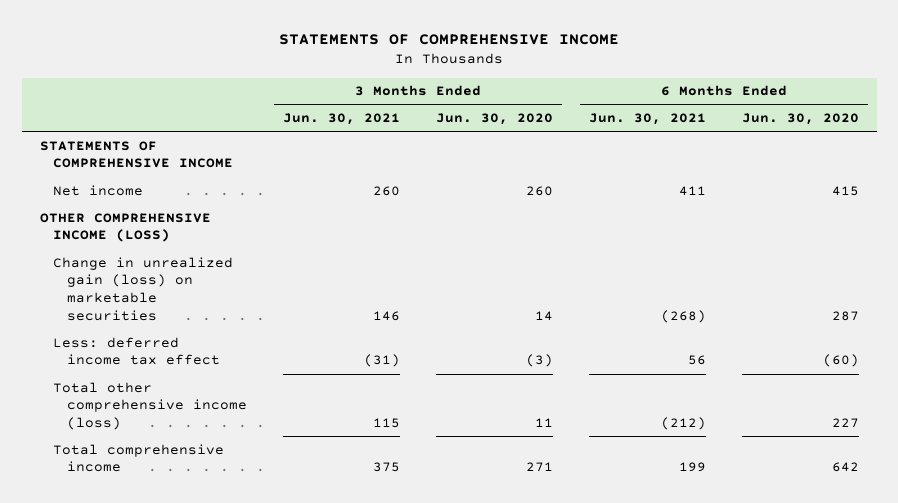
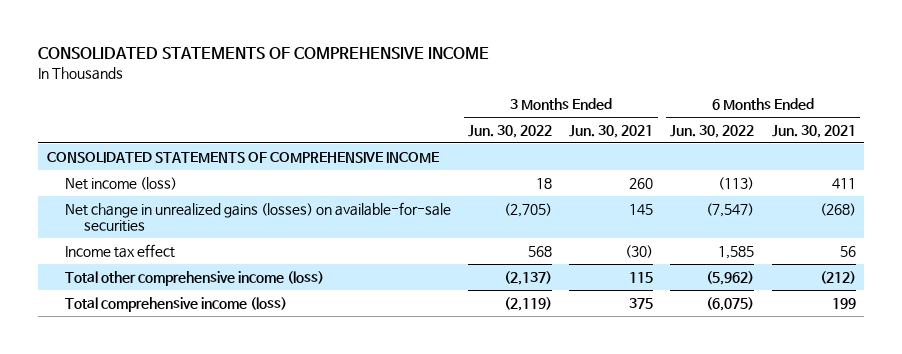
[279,33,620,45] STATEMENTS OF COMPREHENSIVE INCOME -> [38,47,490,60] CONSOLIDATED STATEMENTS OF COMPREHENSIVE INCOME
[435,113,553,126] Jun. 30, 2020 -> none
[741,113,859,126] Jun. 30, 2020 -> none
none -> [468,124,553,138] Jun. 30, 2022
none -> [670,124,755,138] Jun. 30, 2022
[39,212,211,243] OTHER COMPREHENSIVE INCOME (LOSS) -> none
[39,140,234,169] STATEMENTS OF COMPREHENSIVE INCOME -> [46,151,439,163] CONSOLIDATED STATEMENTS OF COMPREHENSIVE INCOME
[53,184,144,196] Net income -> [65,176,178,190] Net income (loss)
[53,256,234,321] Change in unrealized gain (loss) on marketable securities -> [65,201,452,233] Net change in unrealized gains (losses) on available-for-sale securities
[372,310,400,321] 146 -> [629,203,654,215] 145
[53,336,221,366] Less: deferred income tax effect -> [65,243,176,258] Income tax effect
[363,354,400,368] (31) -> [625,244,654,258] (30)
[53,443,225,473] Total comprehensive income -> [65,296,288,312] Total comprehensive income (loss)

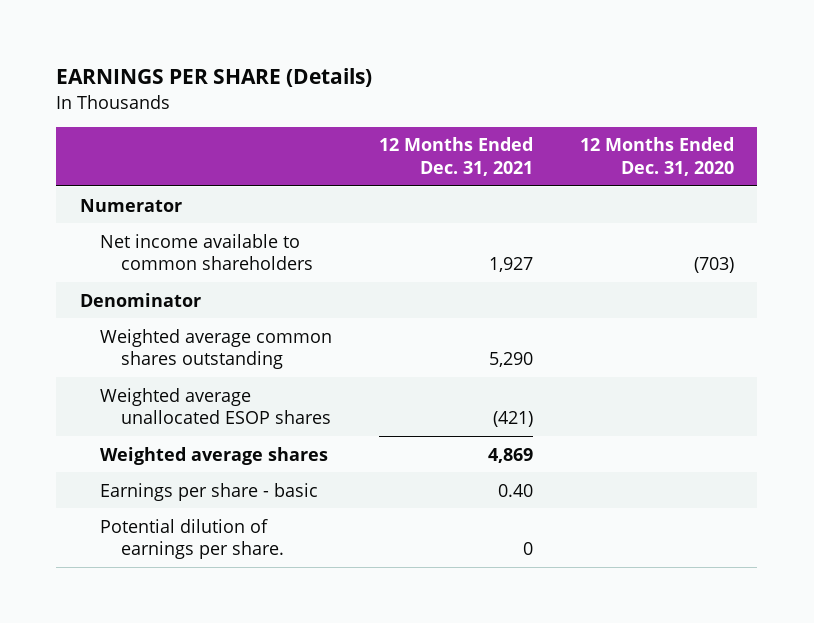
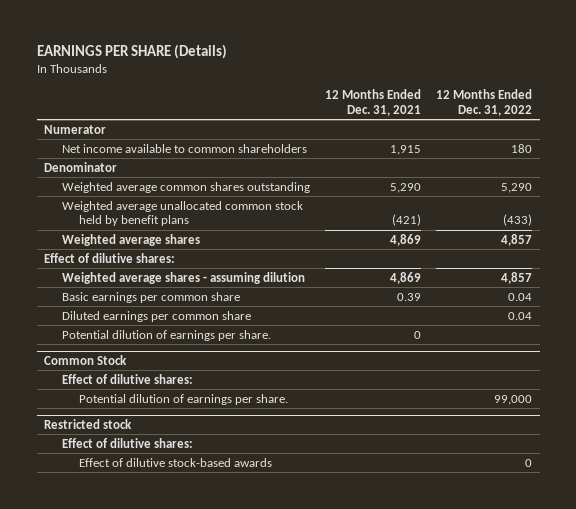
[579,137,734,177] 12 Months Ended Dec. 31, 2020 -> none
none -> [436,88,533,116] 12 Months Ended Dec. 31, 2022
[489,257,534,273] 1,927 -> [389,144,421,155] 1,915
[100,387,332,425] Weighted average unallocated ESOP shares -> [61,200,303,227] Weighted average unallocated common stock held by benefit plans
none -> [44,252,176,263] Effect of dilutive shares:
none -> [61,271,305,284] Weighted average shares - assuming dilution
[100,482,319,501] Earnings per share - basic -> [61,291,240,303] Basic earnings per common share
[498,483,534,497] 0.40 -> [396,292,421,301] 0.39
none -> [61,310,251,322] Diluted earnings per common share
none -> [44,354,128,365] Common Stock
none -> [61,373,193,384] Effect of dilutive shares:
none -> [78,393,288,405] Potential dilution of earnings per share.
none -> [44,418,133,429] Restricted stock
none -> [61,437,193,448] Effect of dilutive shares:
none -> [78,457,272,467] Effect of dilutive stock-based awards

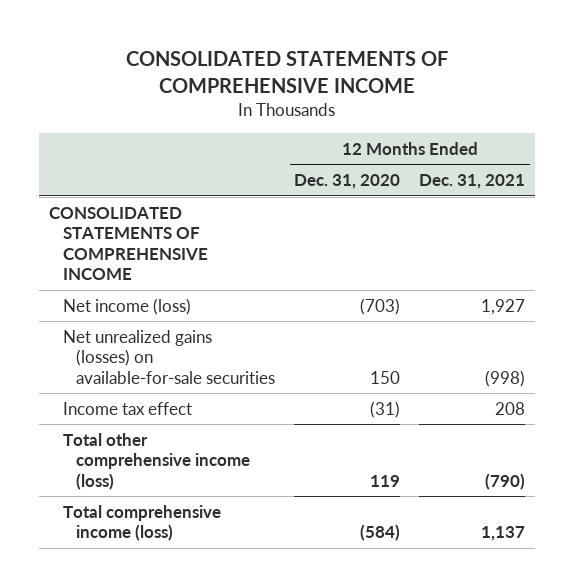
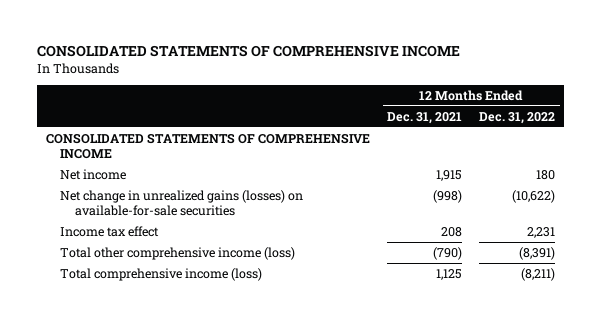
[294,174,401,190] Dec. 31, 2020 -> none
none -> [479,111,556,124] Dec. 31, 2022
[62,297,191,315] Net income (loss) -> [60,168,127,180] Net income
[481,298,526,315] 1,927 -> [436,169,463,181] 1,915
[62,329,276,384] Net unrealized gains (losses) on available-for-sale securities -> [60,189,304,217] Net change in unrealized gains (losses) on available-for-sale securities
[481,526,526,542] 1,137 -> [436,268,463,280] 1,125

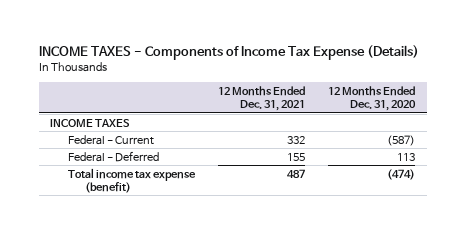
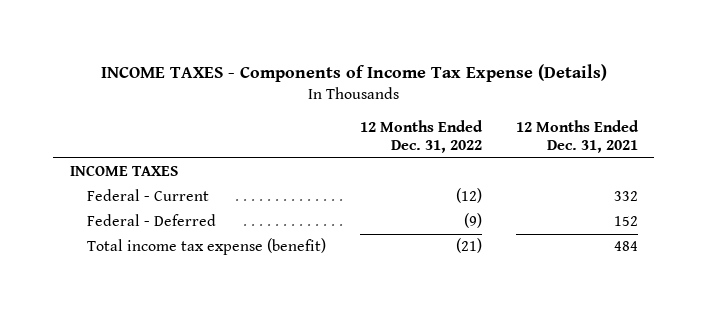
[328,86,417,112] 12 Months Ended Dec. 31, 2020 -> none
none -> [359,119,483,153] 12 Months Ended Dec. 31, 2022
[287,152,306,161] 155 -> [613,216,638,227] 152
[287,168,306,178] 487 -> [613,241,638,252] 484

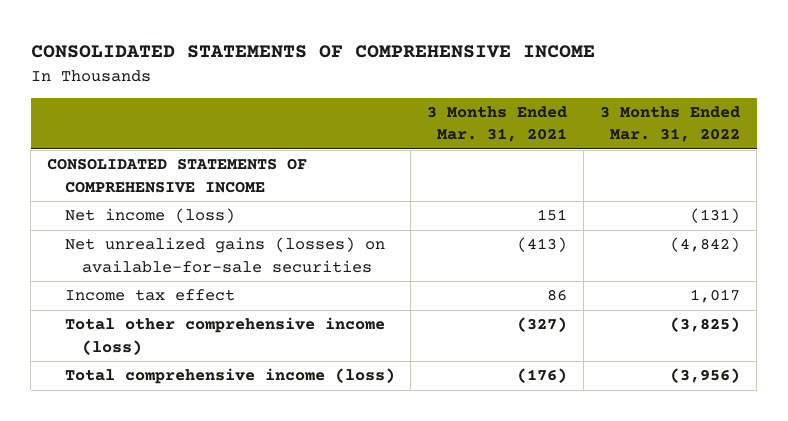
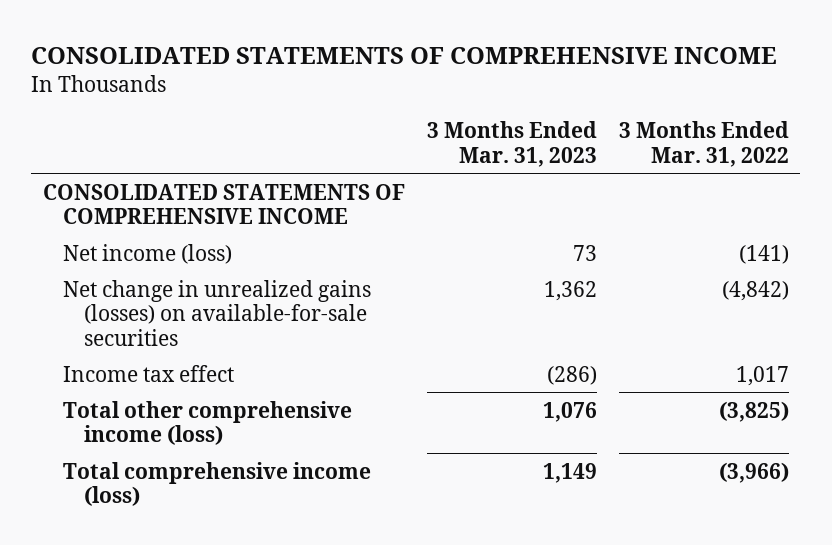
[427,106,568,143] 3 Months Ended Mar. 31, 2021 -> none
none -> [426,121,597,167] 3 Months Ended Mar. 31, 2023
[690,208,741,224] (131) -> [739,244,790,264] (141)
[64,237,385,273] Net unrealized gains (losses) on available-for-sale securities -> [63,279,372,346] Net change in unrealized gains (losses) on available-for-sale securities
[670,368,741,384] (3,956) -> [719,461,790,483] (3,966)

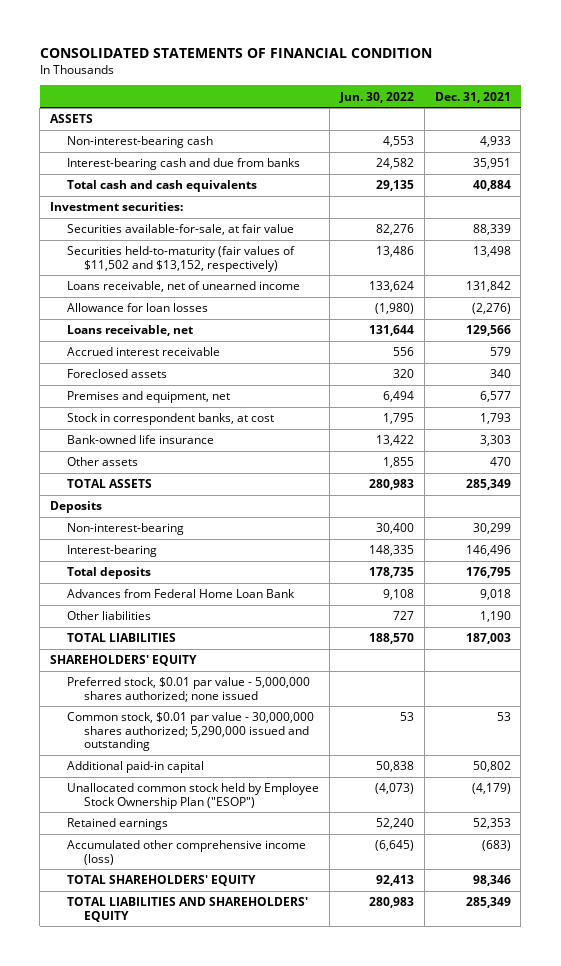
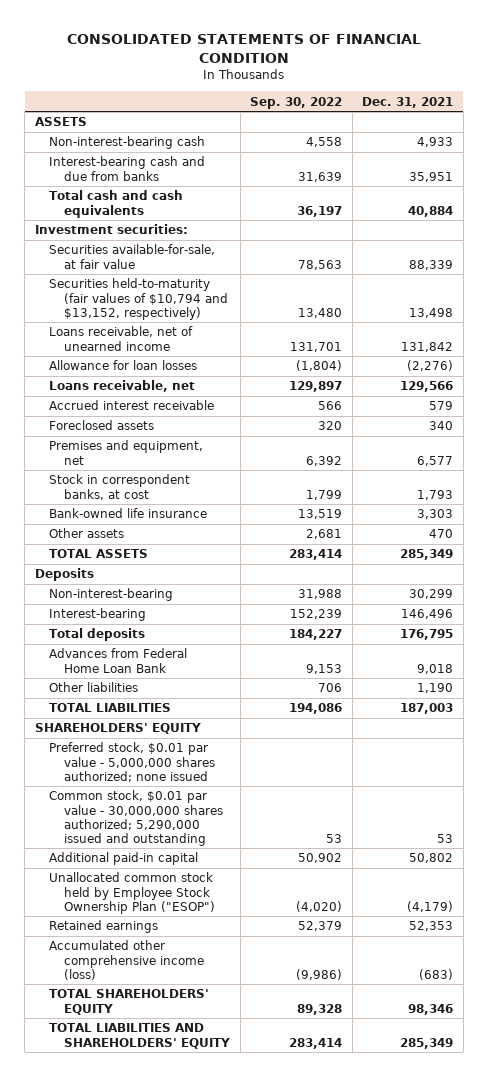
[338,91,414,103] Jun. 30, 2022 -> none
none -> [250,96,343,109] Sep. 30, 2022
[67,246,296,272] Securities held-to-maturity (fair values of $11,502 and $13,152, respectively) -> [49,278,229,320] Securities held-to-maturity (fair values of $10,794 and $13,152, respectively)

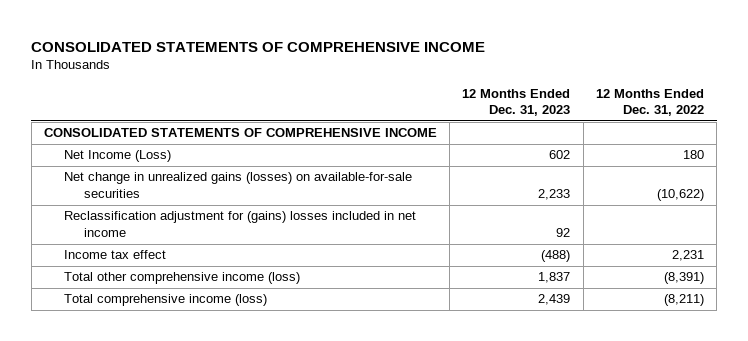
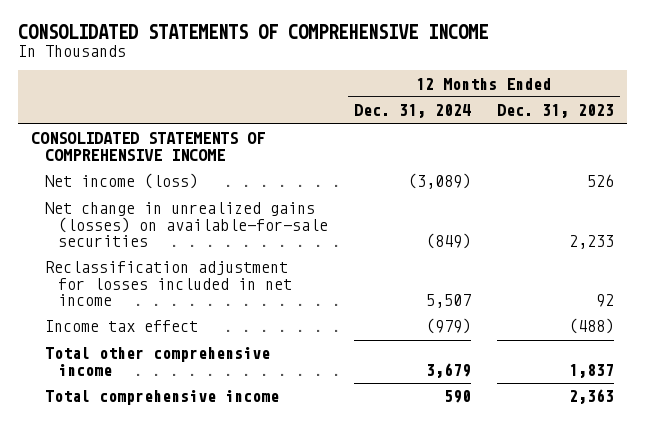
[595,88,704,117] 12 Months Ended Dec. 31, 2022 -> none
none -> [354,104,472,119] Dec. 31, 2024
[63,150,171,163] Net Income (Loss) -> [44,173,198,190] Net income (loss)
[549,150,571,160] 602 -> [586,174,614,188] 526
[63,211,416,238] Reclassification adjustment for (gains) losses included in net income -> [44,261,293,307] Reclassification adjustment for losses included in net income
[63,272,300,285] Total other comprehensive income (loss) -> [44,347,270,376] Total other comprehensive income
[63,294,267,307] Total comprehensive income (loss) -> [44,390,279,406] Total comprehensive income
[538,294,571,306] 2,439 -> [568,389,614,405] 2,363

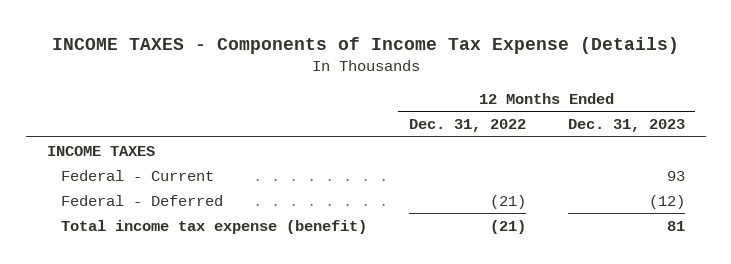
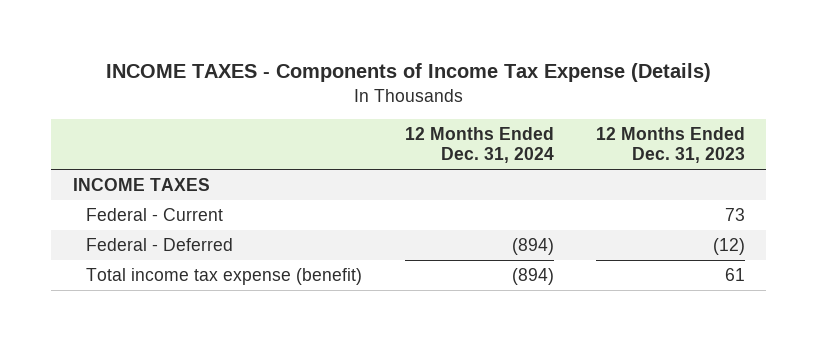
[408,119,526,133] Dec. 31, 2022 -> none
none -> [404,126,554,164] 12 Months Ended Dec. 31, 2024
[666,170,685,181] 93 -> [725,207,746,221] 73
[666,220,685,231] 81 -> [725,267,746,281] 61

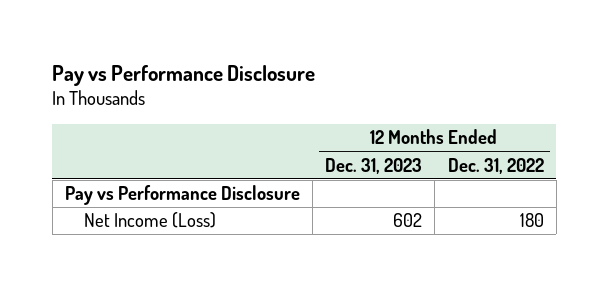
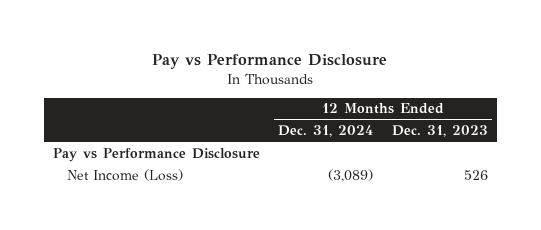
[447,157,544,174] Dec. 31, 2022 -> none
none -> [278,125,374,138] Dec. 31, 2024
[393,213,423,228] 602 -> [463,169,488,180] 526

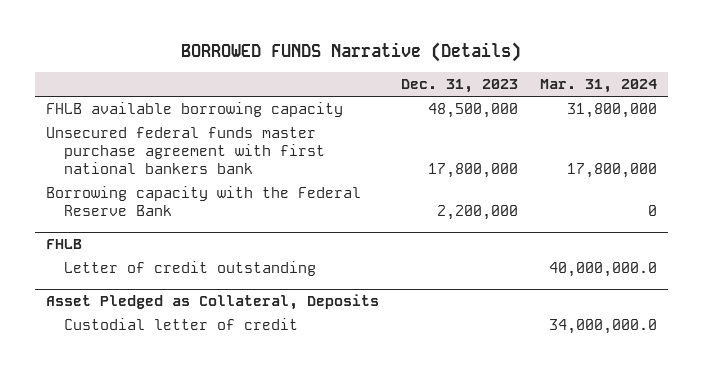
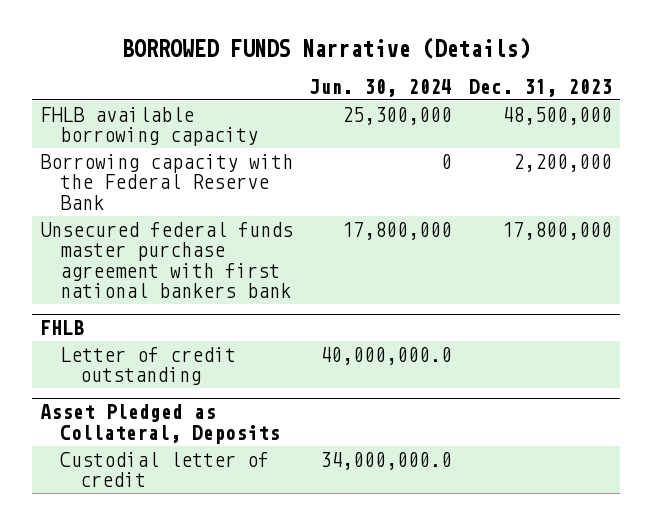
[539,79,657,94] Mar. 31, 2024 -> none
none -> [309,78,453,97] Jun. 30, 2024
[45,127,325,175] Unsecured federal funds master purchase agreement with first national bankers bank -> [40,221,294,299] Unsecured federal funds master purchase agreement with first national bankers bank

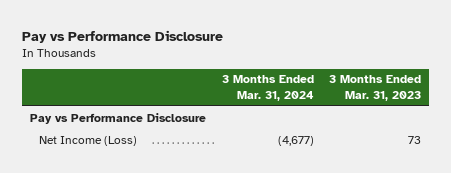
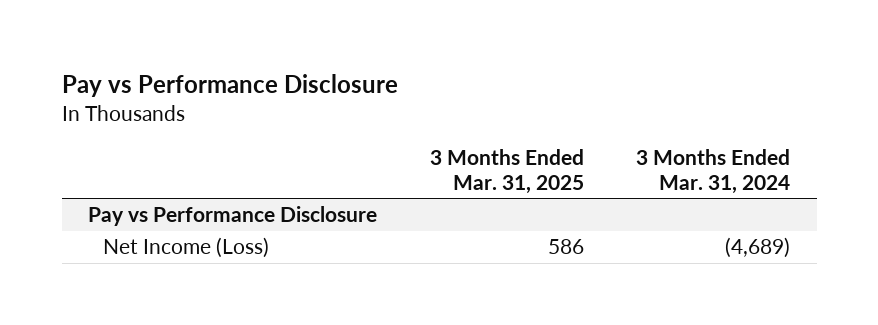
[328,75,421,101] 3 Months Ended Mar. 31, 2023 -> none
none -> [429,148,584,194] 3 Months Ended Mar. 31, 2025
[277,135,314,146] (4,677) -> [725,237,791,259] (4,689)

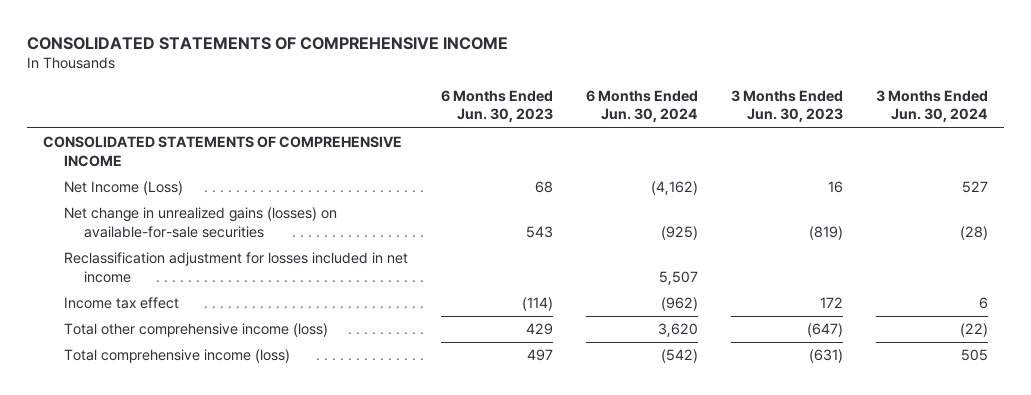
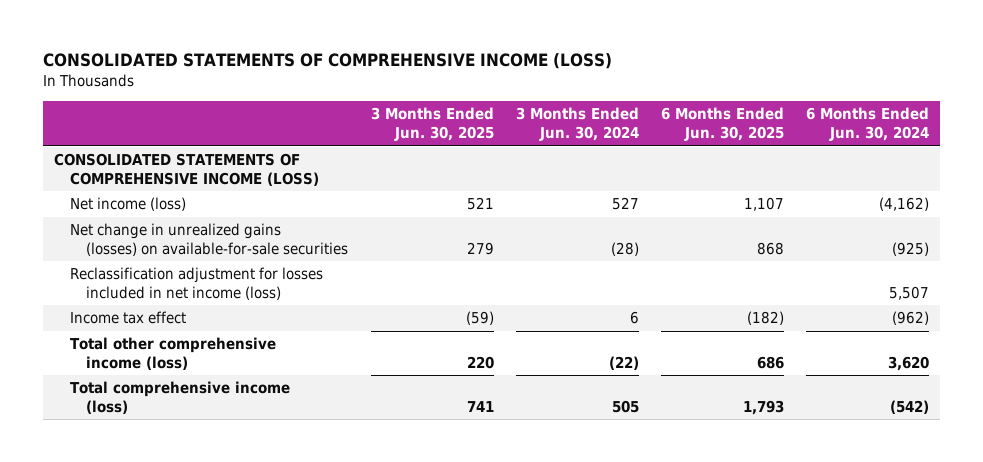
[26,37,508,51] CONSOLIDATED STATEMENTS OF COMPREHENSIVE INCOME -> [43,53,613,70] CONSOLIDATED STATEMENTS OF COMPREHENSIVE INCOME (LOSS)
[440,90,553,123] 6 Months Ended Jun. 30, 2023 -> none
[730,90,843,123] 3 Months Ended Jun. 30, 2023 -> none
none -> [370,107,494,142] 3 Months Ended Jun. 30, 2025
none -> [660,107,784,142] 6 Months Ended Jun. 30, 2025
[43,136,403,167] CONSOLIDATED STATEMENTS OF COMPREHENSIVE INCOME -> [54,153,320,187] CONSOLIDATED STATEMENTS OF COMPREHENSIVE INCOME (LOSS)
[63,181,183,196] Net Income (Loss) -> [70,197,187,212] Net income (loss)
[63,252,408,283] Reclassification adjustment for losses included in net income -> [70,267,324,301] Reclassification adjustment for losses included in net income (loss)

